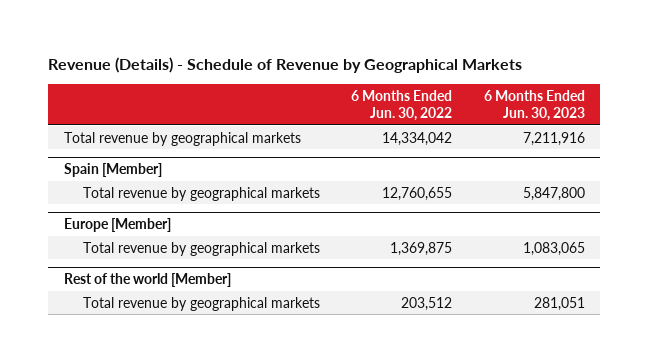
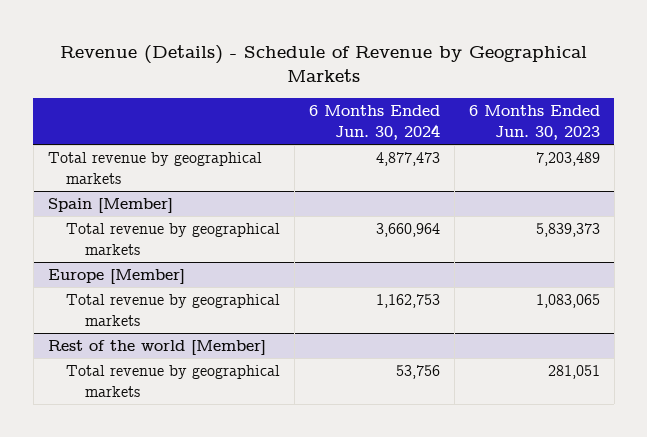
[351,89,453,122] 6 Months Ended Jun. 30, 2022 -> none
none -> [308,105,440,141] 6 Months Ended Jun. 30, 2024
[522,131,585,146] 7,211,916 -> [535,152,600,167] 7,203,489
[522,186,585,201] 5,847,800 -> [535,223,600,238] 5,839,373

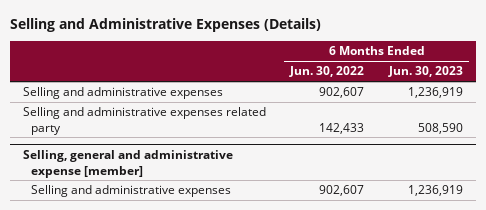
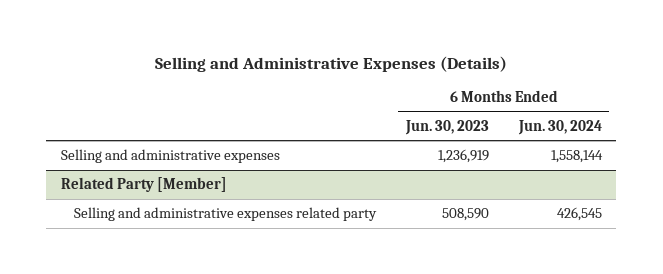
[289,66,365,78] Jun. 30, 2022 -> none
none -> [517,119,602,135] Jun. 30, 2024
none -> [61,177,228,193] Related Party [Member]
[22,150,233,178] Selling, general and administrative expense [member] -> none
[31,185,232,198] Selling and administrative expenses -> none

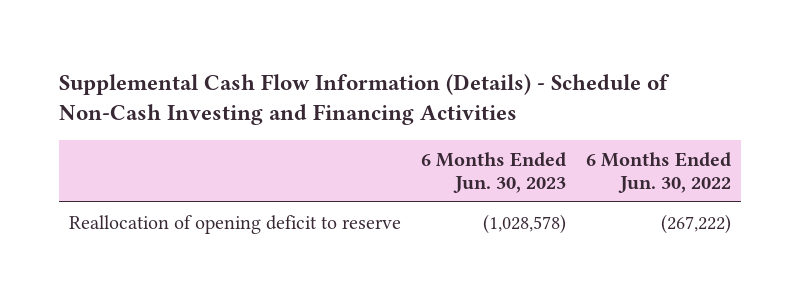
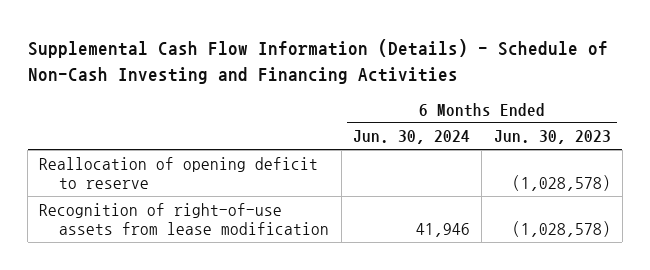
[585,151,731,193] 6 Months Ended Jun. 30, 2022 -> none
none -> [352,130,470,145] Jun. 30, 2024
none -> [39,202,330,236] Recognition of right-of-use assets from lease modification

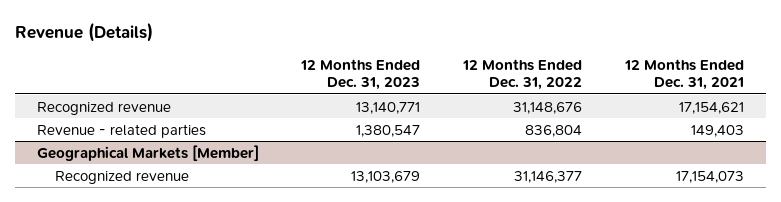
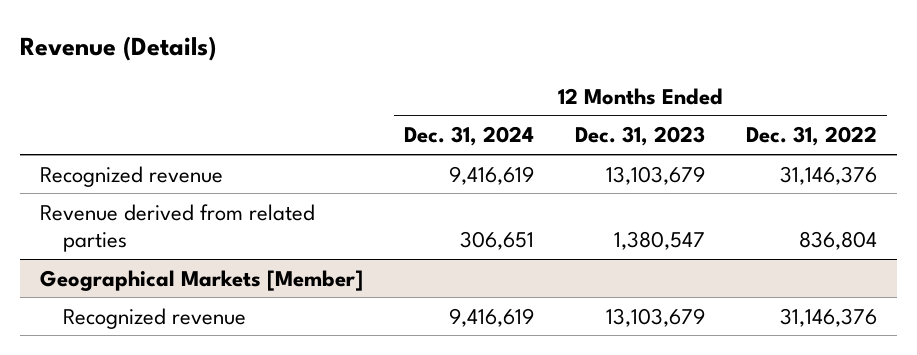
[624,58,745,91] 12 Months Ended Dec. 31, 2021 -> none
none -> [404,126,535,147] Dec. 31, 2024
[356,101,421,114] 13,140,771 -> [606,165,706,185] 13,103,679
[513,101,583,114] 31,148,676 -> [779,165,877,185] 31,146,376
[36,123,206,138] Revenue - related parties -> [40,203,316,252] Revenue derived from related parties
[514,170,583,183] 31,146,377 -> [779,307,877,327] 31,146,376

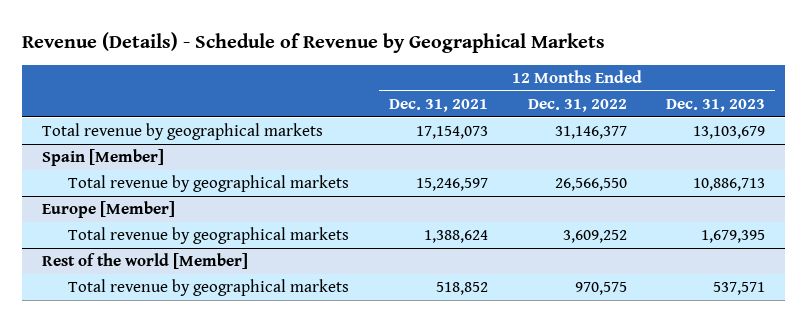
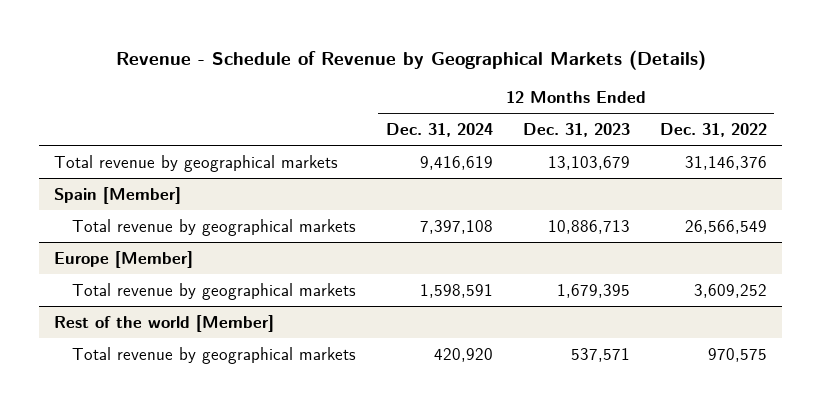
[22,32,606,54] Revenue (Details) - Schedule of Revenue by Geographical Markets -> [115,50,706,71] Revenue - Schedule of Revenue by Geographical Markets (Details)
[389,99,489,113] Dec. 31, 2021 -> none
none -> [385,123,493,138] Dec. 31, 2024
[554,126,627,140] 31,146,377 -> [684,155,767,170] 31,146,376
[554,178,627,192] 26,566,550 -> [684,219,767,234] 26,566,549

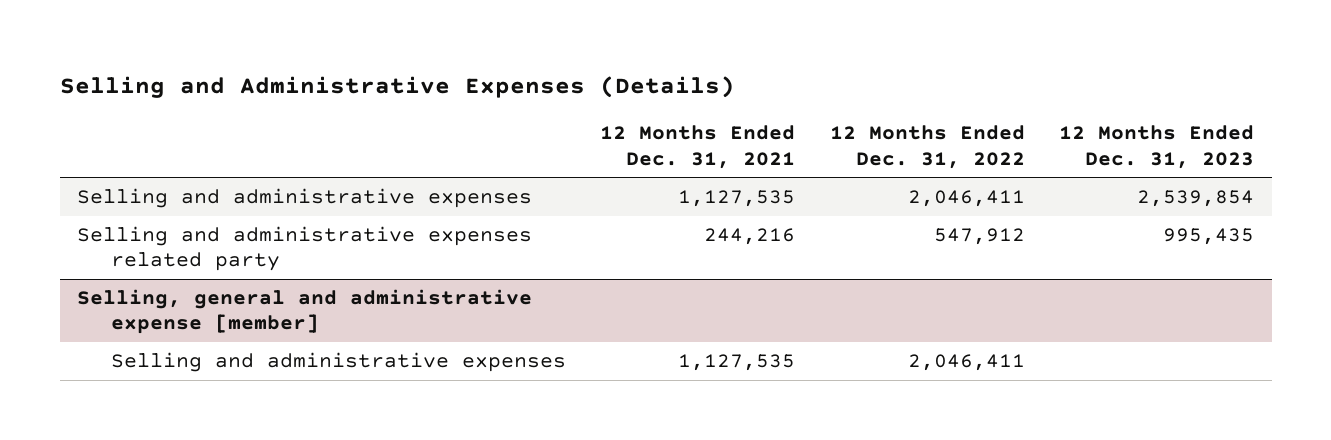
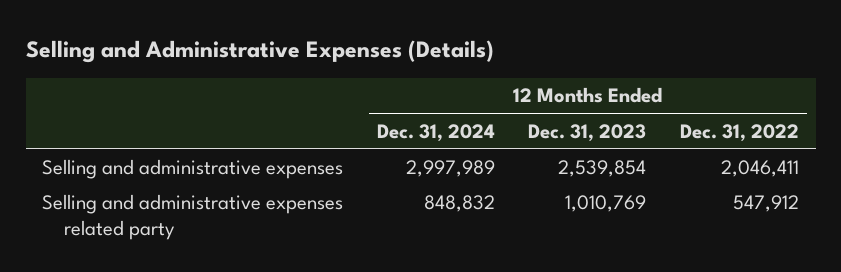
[600,125,796,169] 12 Months Ended Dec. 31, 2021 -> none
none -> [376,123,495,142] Dec. 31, 2024
[77,289,533,335] Selling, general and administrative expense [member] -> none
[110,352,566,373] Selling and administrative expenses -> none
[1163,228,1255,246] 995,435 -> [565,195,647,213] 1,010,769

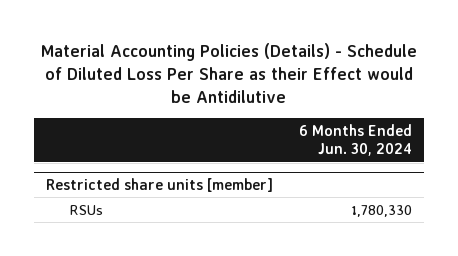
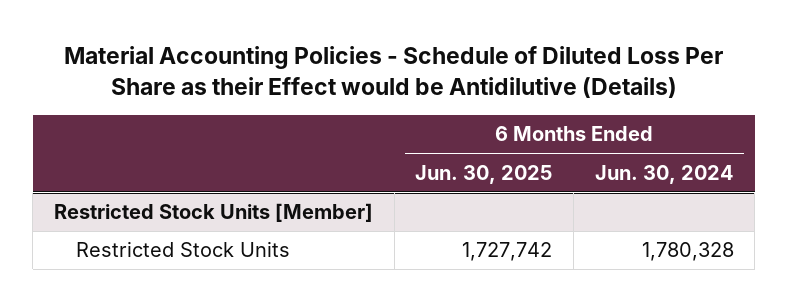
[41,42,418,104] Material Accounting Policies (Details) - Schedule of Diluted Loss Per Share as their Effect would be Antidilutive -> [63,45,723,98] Material Accounting Policies - Schedule of Diluted Loss Per Share as their Effect would be Antidilutive (Details)
none -> [415,164,553,184] Jun. 30, 2025
[68,204,103,215] RSUs -> none
[46,177,274,192] Restricted share units [member] -> [53,203,373,223] Restricted Stock Units [Member]
none -> [75,241,290,258] Restricted Stock Units

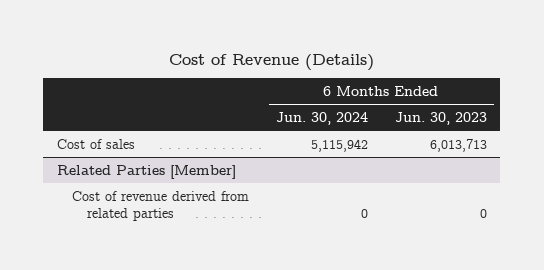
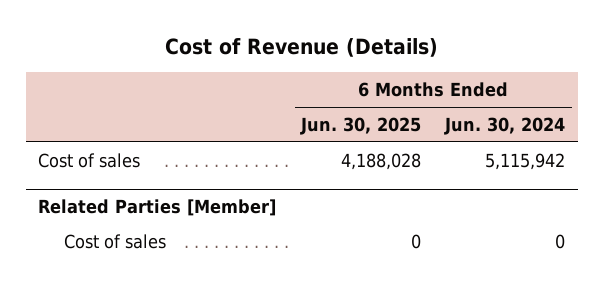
[394,112,487,126] Jun. 30, 2023 -> none
none -> [299,117,421,136] Jun. 30, 2025
[72,190,250,222] Cost of revenue derived from related parties -> none
none -> [63,234,166,250] Cost of sales

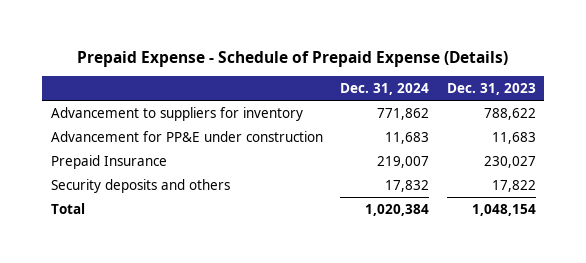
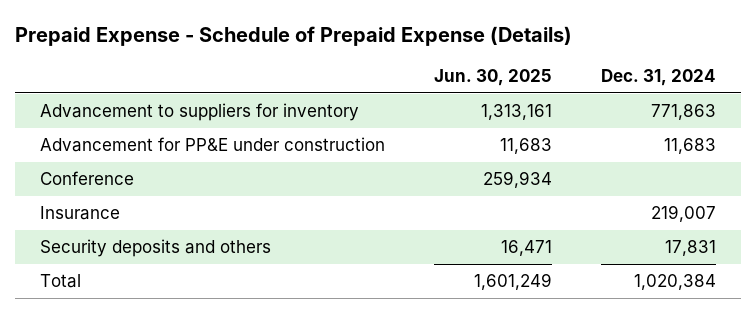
[446,83,536,96] Dec. 31, 2023 -> none
none -> [433,69,552,87] Jun. 30, 2025
[377,107,430,120] 771,862 -> [651,104,717,121] 771,863
none -> [39,171,134,186] Conference
[50,154,167,169] Prepaid Insurance -> [39,206,120,221] Insurance
[385,179,430,192] 17,832 -> [665,240,717,257] 17,831

